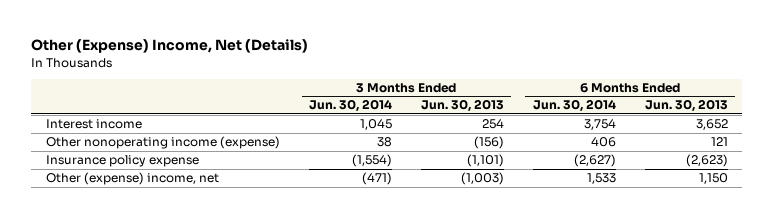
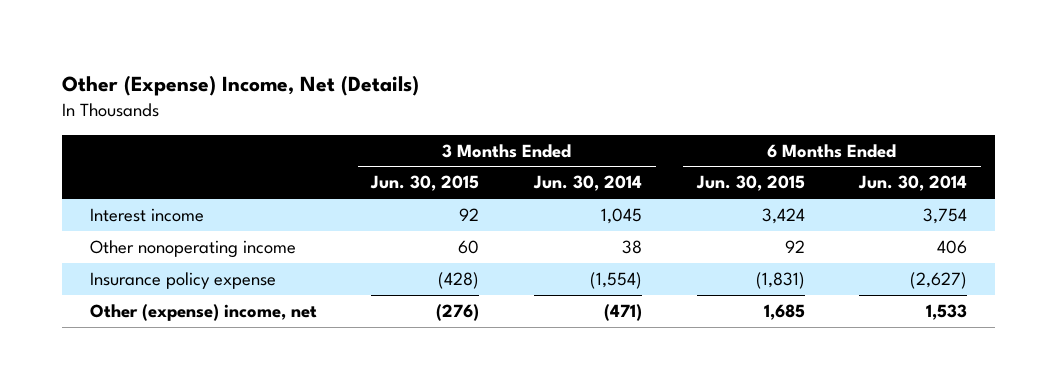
[420,99,504,113] Jun. 30, 2013 -> none
[644,99,728,113] Jun. 30, 2013 -> none
none -> [370,175,480,192] Jun. 30, 2015
none -> [695,175,805,192] Jun. 30, 2015
[45,136,280,150] Other nonoperating income (expense) -> [89,239,296,258] Other nonoperating income

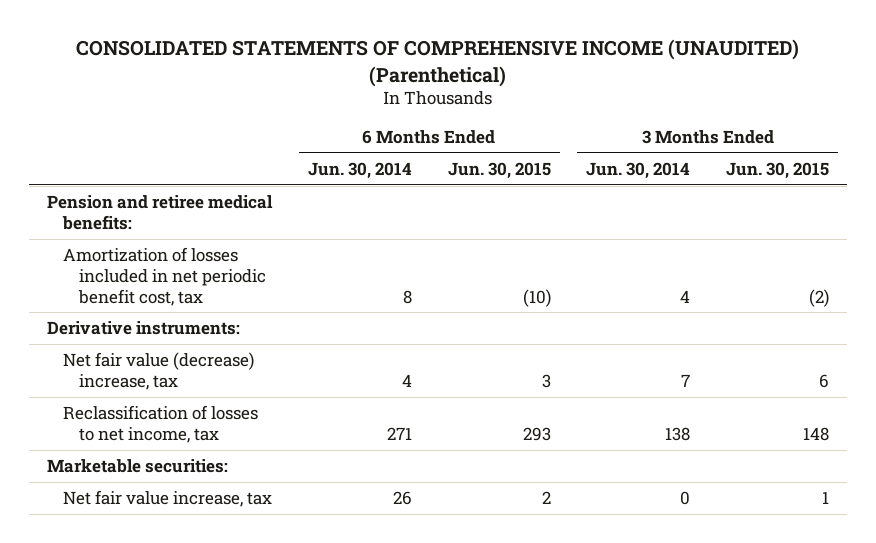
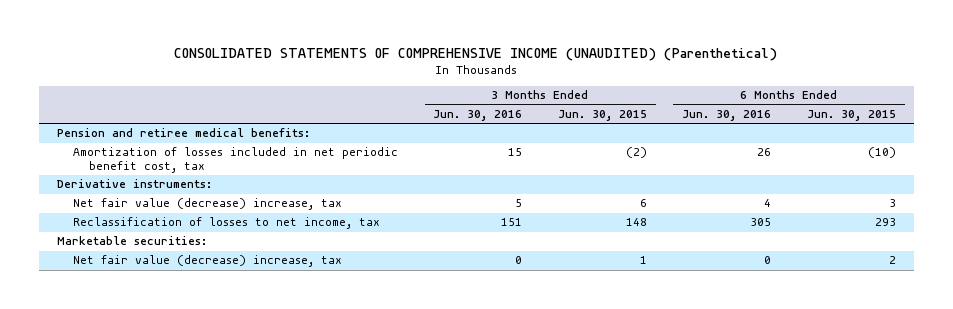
[307,161,412,179] Jun. 30, 2014 -> none
[586,161,691,179] Jun. 30, 2014 -> none
none -> [433,110,523,122] Jun. 30, 2016
none -> [682,110,772,122] Jun. 30, 2016
[63,489,273,507] Net fair value increase, tax -> [72,255,342,268] Net fair value (decrease) increase, tax

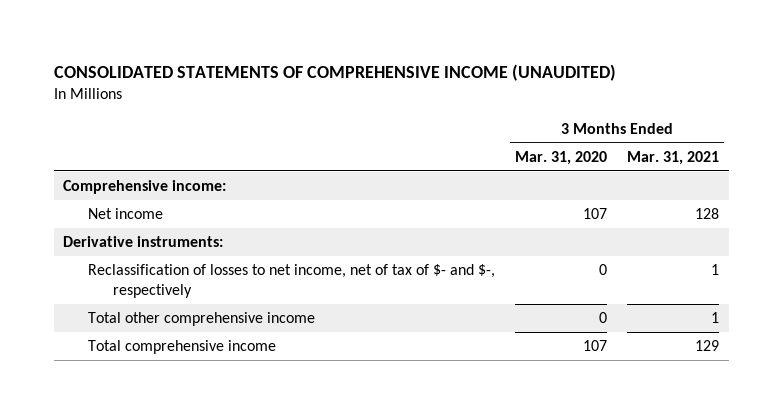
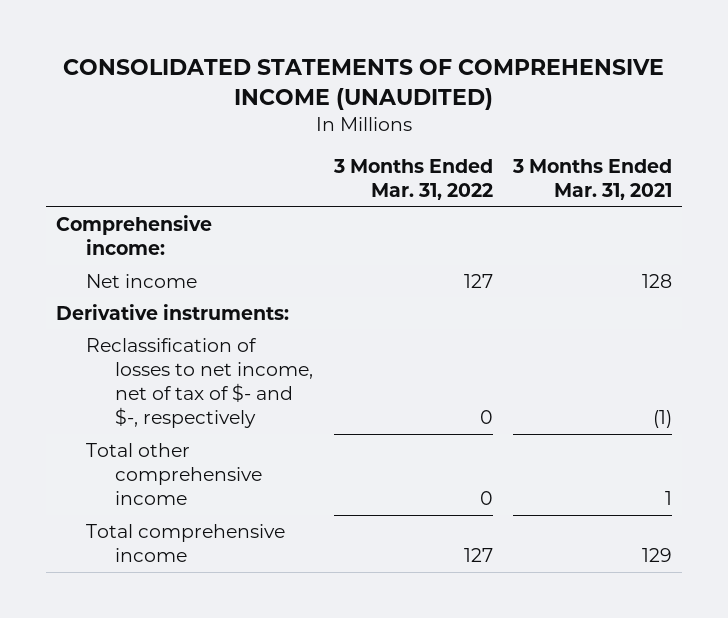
[515,150,608,165] Mar. 31, 2020 -> none
none -> [332,158,493,201] 3 Months Ended Mar. 31, 2022
[710,264,719,276] 1 -> [652,410,672,429] (1)

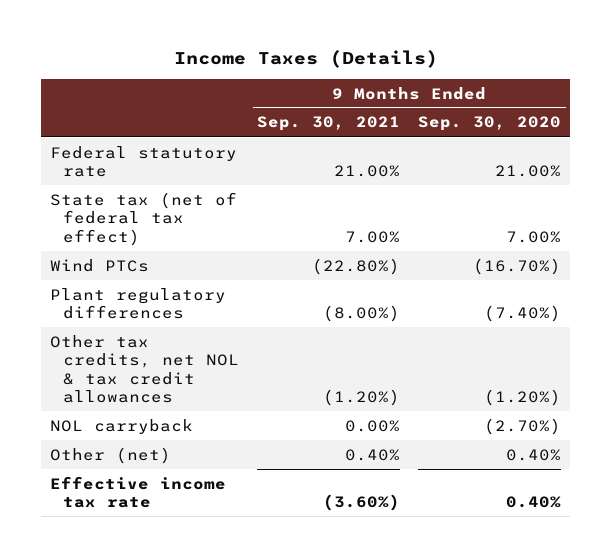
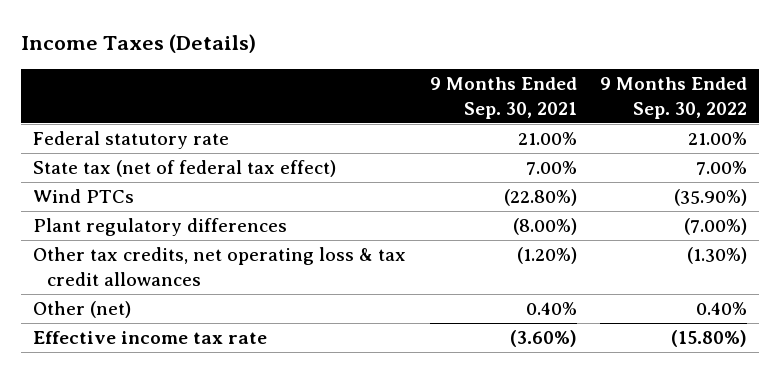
[418,116,562,132] Sep. 30, 2020 -> none
none -> [600,77,748,119] 9 Months Ended Sep. 30, 2022
[50,418,194,434] NOL carryback -> none
[50,334,240,404] Other tax credits, net NOL & tax credit allowances -> [32,247,406,286] Other tax credits, net operating loss & tax credit allowances

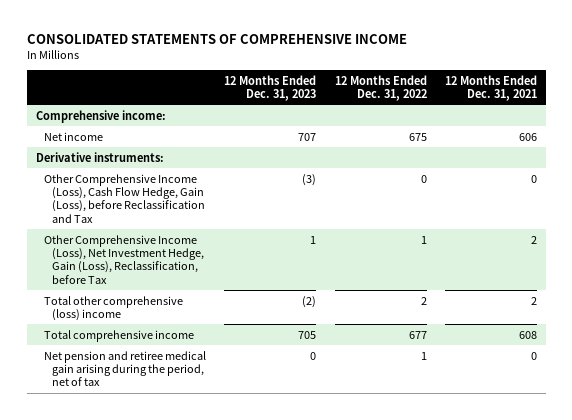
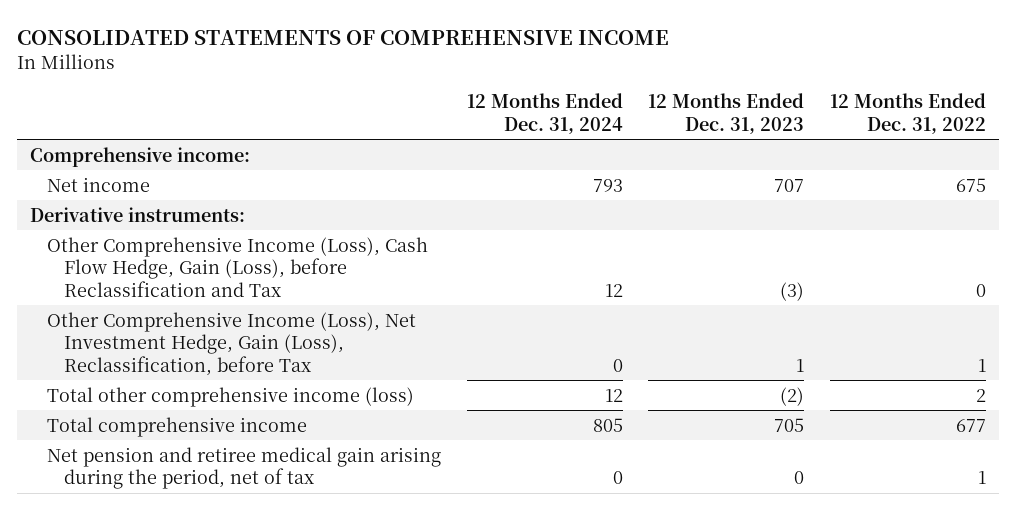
[444,74,537,102] 12 Months Ended Dec. 31, 2021 -> none
none -> [466,93,623,134] 12 Months Ended Dec. 31, 2024
[43,295,183,321] Total other comprehensive (loss) income -> [46,386,414,407] Total other comprehensive income (loss)

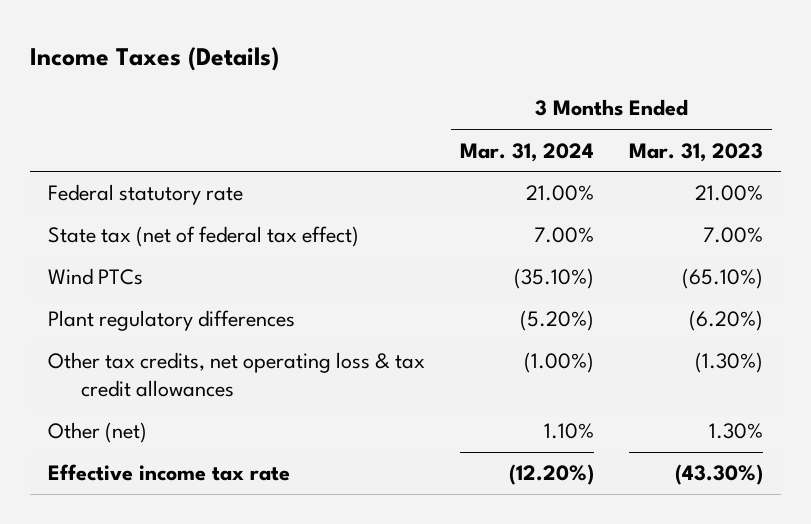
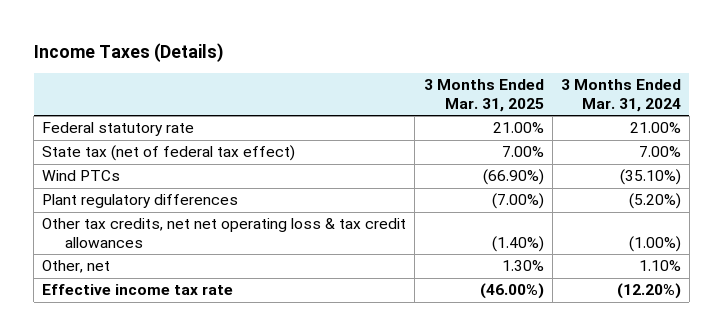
[629,142,764,162] Mar. 31, 2023 -> none
none -> [423,79,544,112] 3 Months Ended Mar. 31, 2025
[48,352,426,398] Other tax credits, net operating loss & tax credit allowances -> [42,218,407,248] Other tax credits, net net operating loss & tax credit allowances
[48,422,148,444] Other (net) -> [42,260,111,274] Other, net

